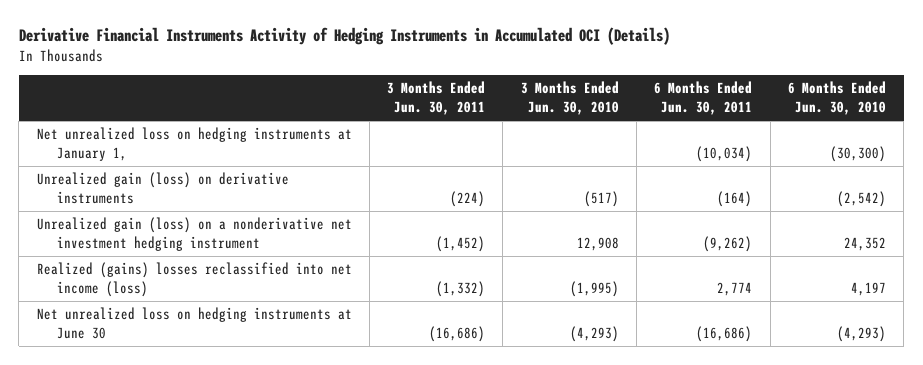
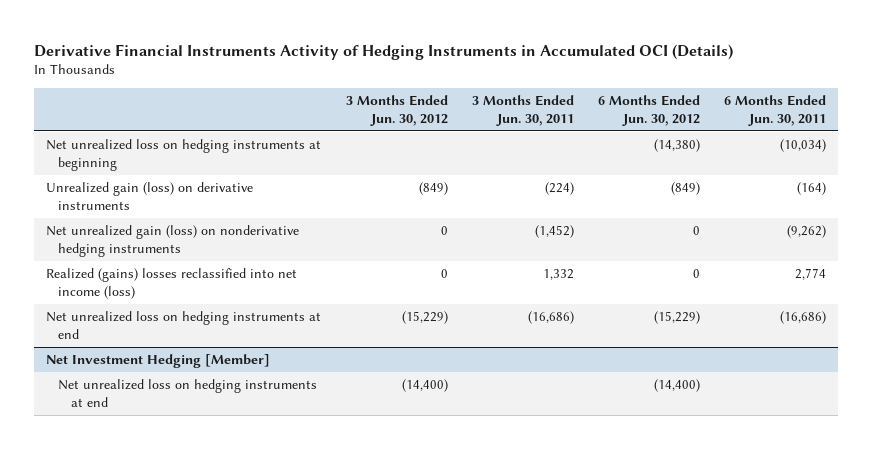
[520,81,619,115] 3 Months Ended Jun. 30, 2010 -> none
[787,81,886,115] 6 Months Ended Jun. 30, 2010 -> none
none -> [345,95,448,126] 3 Months Ended Jun. 30, 2012
none -> [597,95,700,126] 6 Months Ended Jun. 30, 2012
[36,127,352,161] Net unrealized loss on hedging instruments at January 1, -> [46,139,322,171] Net unrealized loss on hedging instruments at beginning
[36,217,352,251] Unrealized gain (loss) on a nonderivative net investment hedging instrument -> [46,225,300,257] Net unrealized gain (loss) on nonderivative hedging instruments
[436,280,486,297] (1,332) -> [542,269,574,281] 1,332
[36,307,352,339] Net unrealized loss on hedging instruments at June 30 -> [46,311,322,339] Net unrealized loss on hedging instruments at end
none -> [46,354,271,369] Net Investment Hedging [Member]
none -> [58,379,318,407] Net unrealized loss on hedging instruments at end

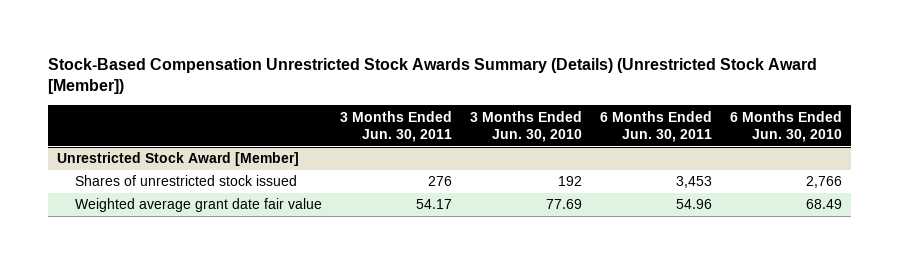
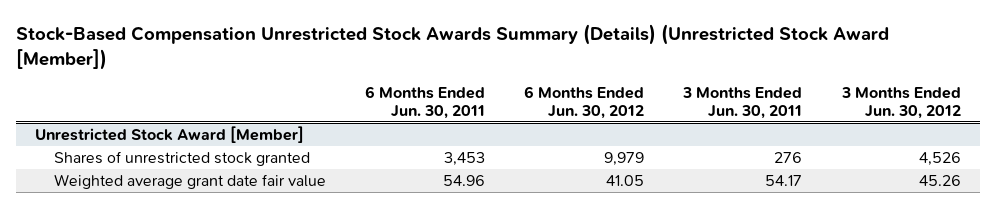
[470,110,583,143] 3 Months Ended Jun. 30, 2010 -> none
[729,110,842,143] 6 Months Ended Jun. 30, 2010 -> none
none -> [524,85,645,120] 6 Months Ended Jun. 30, 2012
none -> [840,86,961,120] 3 Months Ended Jun. 30, 2012
[75,175,298,187] Shares of unrestricted stock issued -> [54,150,311,166] Shares of unrestricted stock granted

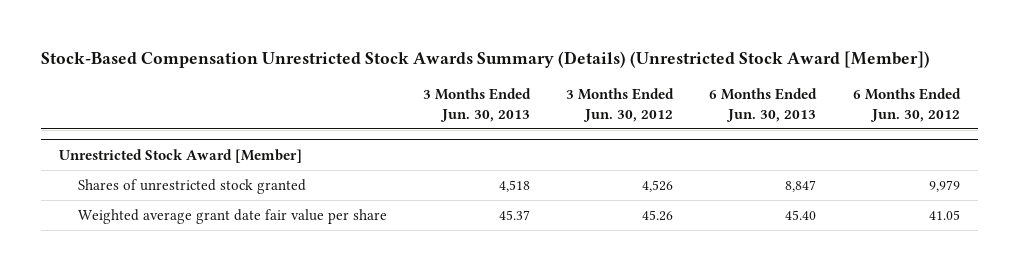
[365,85,486,120] 6 Months Ended Jun. 30, 2011 -> none
[682,86,803,120] 3 Months Ended Jun. 30, 2011 -> none
none -> [423,88,532,122] 3 Months Ended Jun. 30, 2013
none -> [709,88,818,122] 6 Months Ended Jun. 30, 2013
[54,173,327,189] Weighted average grant date fair value -> [77,208,387,224] Weighted average grant date fair value per share

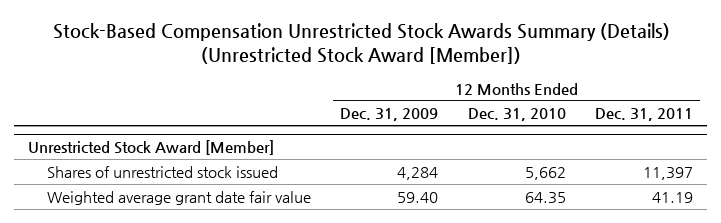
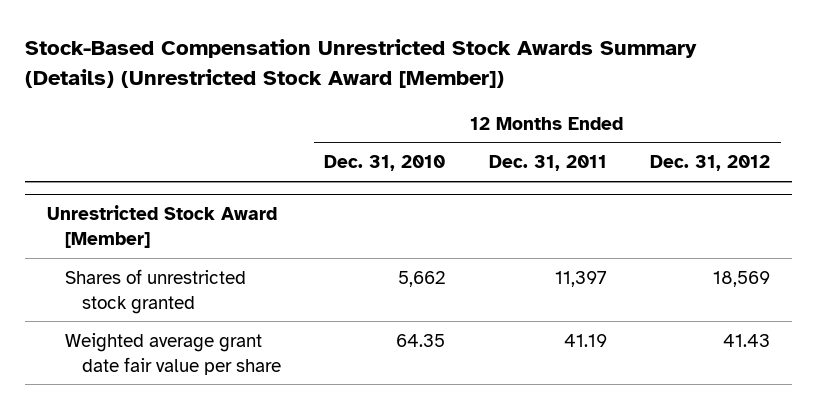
[340,108,439,122] Dec. 31, 2009 -> none
none -> [649,155,770,172] Dec. 31, 2012
[47,165,279,178] Shares of unrestricted stock issued -> [64,268,246,314] Shares of unrestricted stock granted
[47,190,312,205] Weighted average grant date fair value -> [64,332,282,375] Weighted average grant date fair value per share

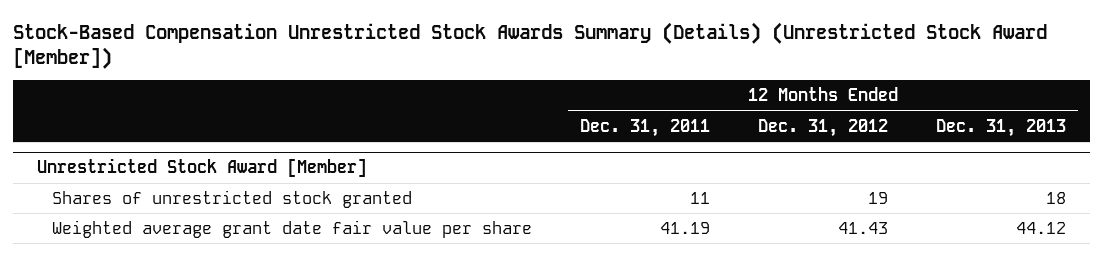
[324,155,446,172] Dec. 31, 2010 -> none
none -> [936,118,1067,137] Dec. 31, 2013
[554,270,607,287] 11,397 -> [689,191,710,204] 11
[712,270,770,287] 18,569 -> [868,191,889,204] 19

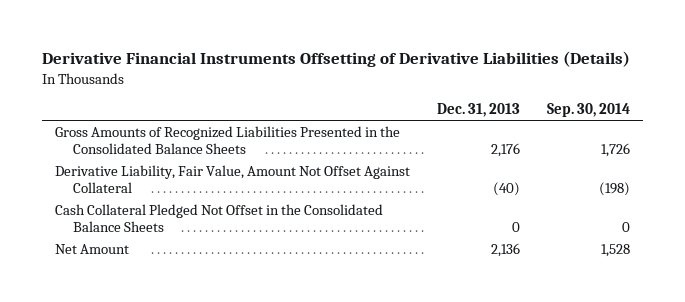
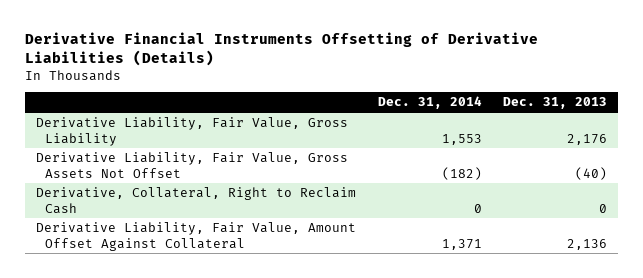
[546,103,630,118] Sep. 30, 2014 -> none
none -> [377,96,482,110] Dec. 31, 2014
[55,125,401,154] Gross Amounts of Recognized Liabilities Presented in the Consolidated Balance Sheets -> [35,117,348,146] Derivative Liability, Fair Value, Gross Liability
[55,164,411,193] Derivative Liability, Fair Value, Amount Not Offset Against Collateral -> [35,152,348,178] Derivative Liability, Fair Value, Gross Assets Not Offset
[55,203,384,232] Cash Collateral Pledged Not Offset in the Consolidated Balance Sheets -> [35,187,356,214] Derivative, Collateral, Right to Reclaim Cash
[55,243,130,254] Net Amount -> [35,222,356,251] Derivative Liability, Fair Value, Amount Offset Against Collateral

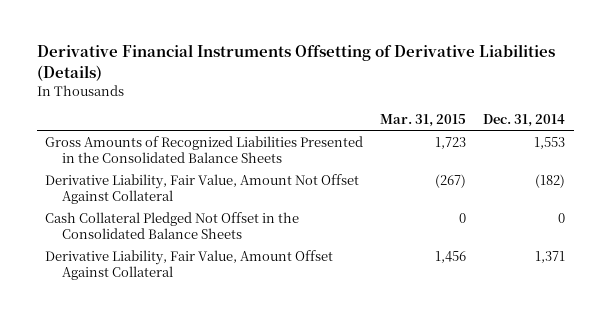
[503,97,608,110] Dec. 31, 2013 -> none
none -> [380,114,467,128] Mar. 31, 2015
[35,117,348,146] Derivative Liability, Fair Value, Gross Liability -> [45,135,364,164] Gross Amounts of Recognized Liabilities Presented in the Consolidated Balance Sheets
[35,152,348,178] Derivative Liability, Fair Value, Gross Assets Not Offset -> [45,173,360,205] Derivative Liability, Fair Value, Amount Not Offset Against Collateral
[35,187,356,214] Derivative, Collateral, Right to Reclaim Cash -> [45,211,300,240] Cash Collateral Pledged Not Offset in the Consolidated Balance Sheets

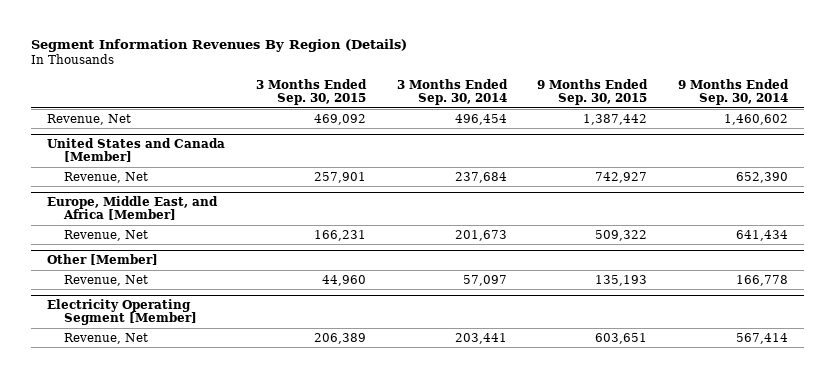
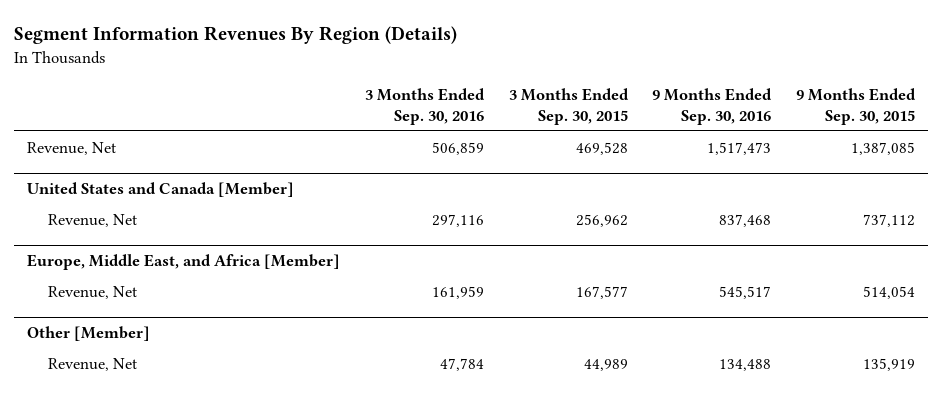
[396,79,508,106] 3 Months Ended Sep. 30, 2014 -> none
[678,79,790,106] 9 Months Ended Sep. 30, 2014 -> none
none -> [364,87,485,126] 3 Months Ended Sep. 30, 2016
none -> [652,87,773,126] 9 Months Ended Sep. 30, 2016
[313,113,366,125] 469,092 -> [575,141,628,155] 469,528
[583,113,648,125] 1,387,442 -> [851,141,916,155] 1,387,085
[313,171,366,183] 257,901 -> [575,213,628,227] 256,962
[595,171,648,183] 742,927 -> [863,213,916,227] 737,112
[313,229,366,241] 166,231 -> [575,285,628,299] 167,577
[595,229,648,241] 509,322 -> [863,285,916,299] 514,054
[46,299,197,326] Electricity Operating Segment [Member] -> none
[63,332,148,344] Revenue, Net -> none
[321,274,366,286] 44,960 -> [583,358,628,371] 44,989
[595,274,648,286] 135,193 -> [863,357,916,371] 135,919

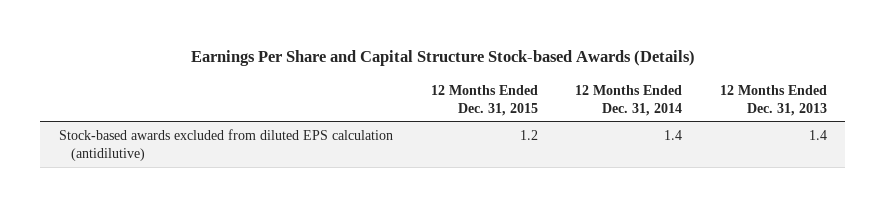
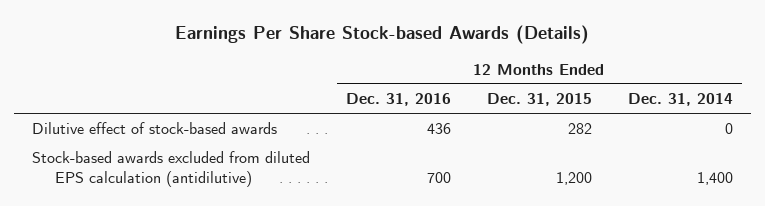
[190,50,695,67] Earnings Per Share and Capital Structure Stock-based Awards (Details) -> [175,24,590,44] Earnings Per Share Stock-based Awards (Details)
[719,84,827,116] 12 Months Ended Dec. 31, 2013 -> none
none -> [346,92,452,106] Dec. 31, 2016
none -> [32,122,278,135] Dilutive effect of stock-based awards
[519,129,538,140] 1.2 -> [555,172,592,186] 1,200
[664,129,683,140] 1.4 -> [696,172,733,186] 1,400

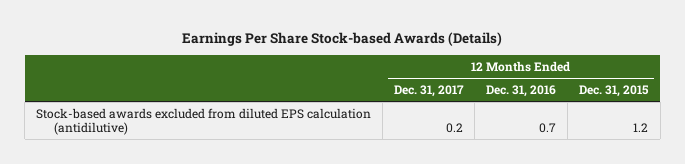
[627,92,733,106] Dec. 31, 2014 -> none
none -> [394,84,465,97] Dec. 31, 2017
[32,122,278,135] Dilutive effect of stock-based awards -> none
[427,172,452,184] 700 -> [539,122,557,133] 0.7
[555,172,592,186] 1,200 -> [633,122,649,132] 1.2

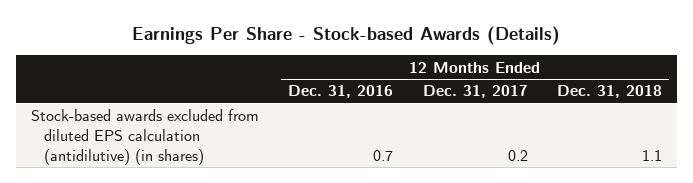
[182,31,503,46] Earnings Per Share Stock-based Awards (Details) -> [132,26,561,46] Earnings Per Share - Stock-based Awards (Details)
[579,84,650,97] Dec. 31, 2015 -> none
none -> [556,85,662,99] Dec. 31, 2018
[36,107,372,135] Stock-based awards excluded from diluted EPS calculation (antidilutive) -> [30,109,259,165] Stock-based awards excluded from diluted EPS calculation (antidilutive) (in shares)

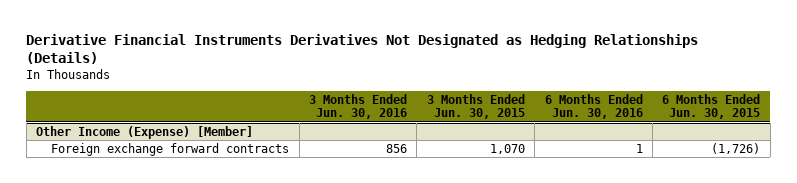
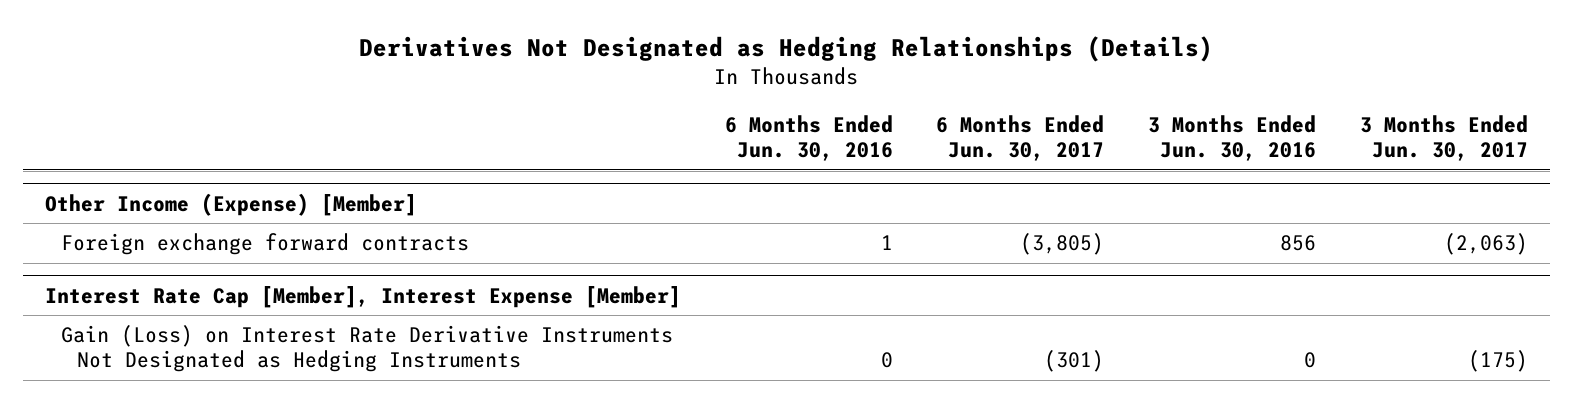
[26,33,699,64] Derivative Financial Instruments Derivatives Not Designated as Hedging Relationships (Details) -> [359,35,1214,62] Derivatives Not Designated as Hedging Relationships (Details)
[426,93,525,120] 3 Months Ended Jun. 30, 2015 -> none
[662,93,761,120] 6 Months Ended Jun. 30, 2015 -> none
none -> [936,115,1105,162] 6 Months Ended Jun. 30, 2017
none -> [1359,115,1528,162] 3 Months Ended Jun. 30, 2017
none -> [44,285,681,308] Interest Rate Cap [Member], Interest Expense [Member]
none -> [60,325,673,373] Gain (Loss) on Interest Rate Derivative Instruments Not Designated as Hedging Instruments

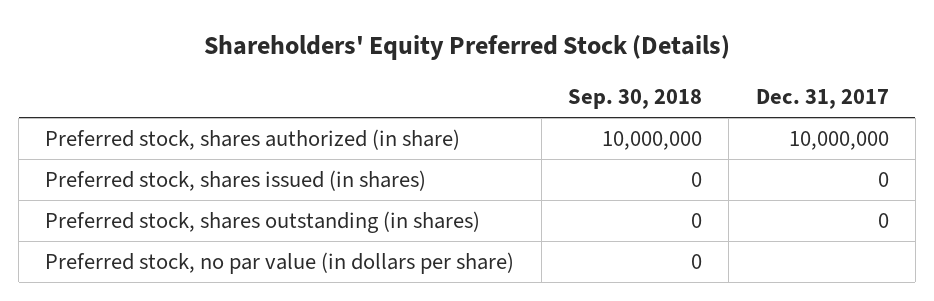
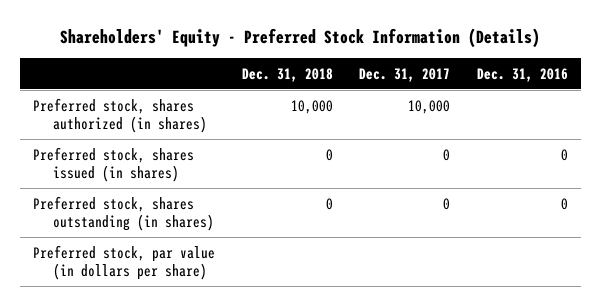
[204,34,731,60] Shareholders' Equity Preferred Stock (Details) -> [60,28,541,49] Shareholders' Equity - Preferred Stock Information (Details)
[568,89,703,110] Sep. 30, 2018 -> none
none -> [241,67,333,82] Dec. 31, 2018
none -> [476,67,568,82] Dec. 31, 2016
[45,129,461,151] Preferred stock, shares authorized (in share) -> [33,97,208,134] Preferred stock, shares authorized (in shares)
[788,131,889,151] 10,000,000 -> [408,99,451,114] 10,000
[45,252,515,275] Preferred stock, no par value (in dollars per share) -> [33,244,216,281] Preferred stock, par value (in dollars per share)

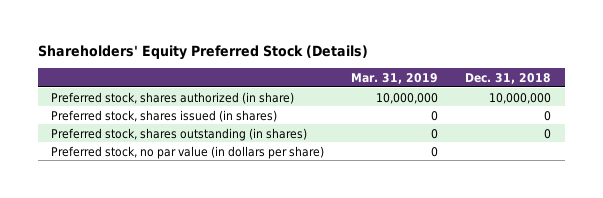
[60,28,541,49] Shareholders' Equity - Preferred Stock Information (Details) -> [37,45,368,61] Shareholders' Equity Preferred Stock (Details)
[359,67,451,82] Dec. 31, 2017 -> none
[476,67,568,82] Dec. 31, 2016 -> none
none -> [351,72,439,84] Mar. 31, 2019
[33,97,208,134] Preferred stock, shares authorized (in shares) -> [51,91,295,104] Preferred stock, shares authorized (in share)
[290,99,333,114] 10,000 -> [489,92,552,104] 10,000,000
[33,244,216,281] Preferred stock, par value (in dollars per share) -> [51,145,325,159] Preferred stock, no par value (in dollars per share)

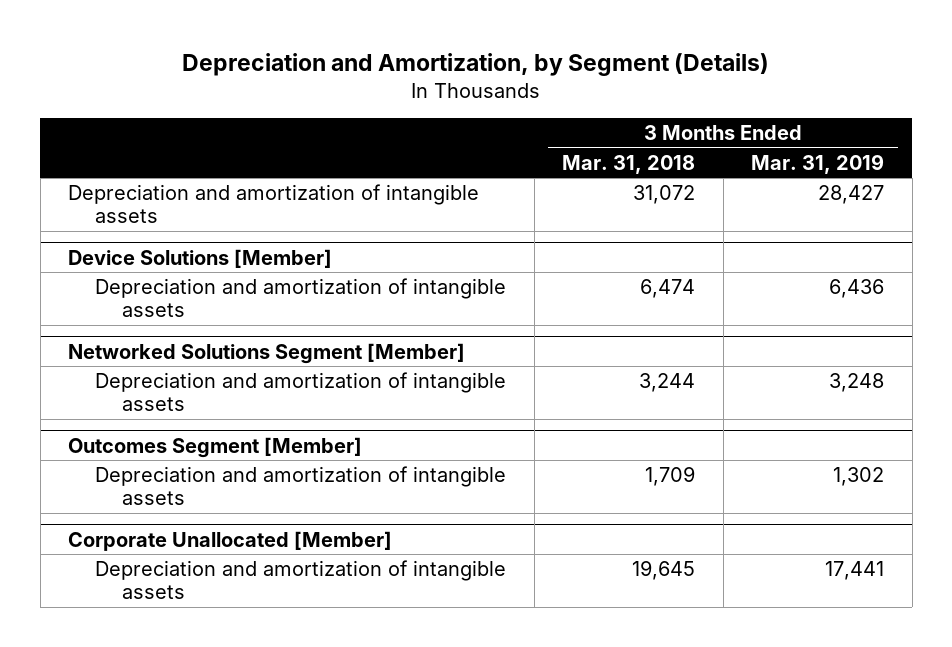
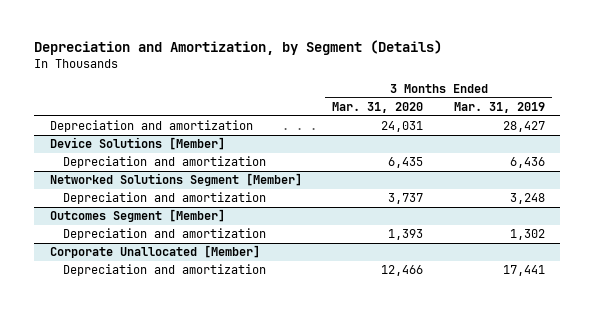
[562,154,696,174] Mar. 31, 2018 -> none
none -> [332,102,424,114] Mar. 31, 2020
[68,183,480,224] Depreciation and amortization of intangible assets -> [49,120,253,133] Depreciation and amortization
[95,277,507,318] Depreciation and amortization of intangible assets -> [62,156,266,169] Depreciation and amortization
[95,371,507,412] Depreciation and amortization of intangible assets -> [62,192,266,205] Depreciation and amortization
[95,465,507,506] Depreciation and amortization of intangible assets -> [62,228,266,241] Depreciation and amortization
[95,559,507,600] Depreciation and amortization of intangible assets -> [62,264,266,277] Depreciation and amortization

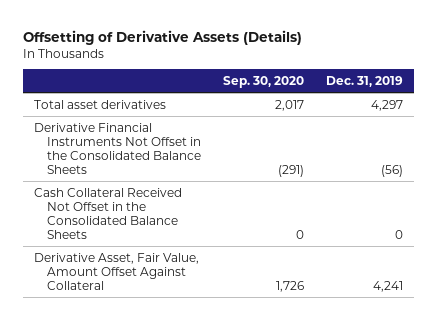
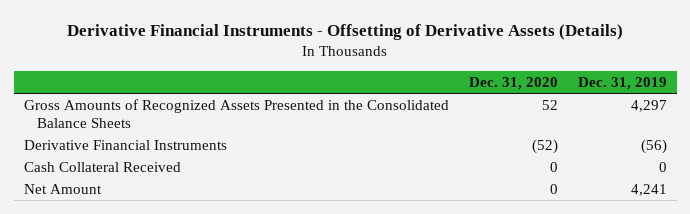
[23,29,303,45] Offsetting of Derivative Assets (Details) -> [67,24,624,41] Derivative Financial Instruments - Offsetting of Derivative Assets (Details)
[222,75,304,88] Sep. 30, 2020 -> none
none -> [468,77,558,91] Dec. 31, 2020
[34,122,201,175] Derivative Financial Instruments Not Offset in the Consolidated Balance Sheets -> none
[34,99,167,109] Total asset derivatives -> [23,98,449,129] Gross Amounts of Recognized Assets Presented in the Consolidated Balance Sheets
none -> [23,139,227,150] Derivative Financial Instruments
[34,187,183,240] Cash Collateral Received Not Offset in the Consolidated Balance Sheets -> [23,161,181,172] Cash Collateral Received
[34,252,200,290] Derivative Asset, Fair Value, Amount Offset Against Collateral -> [23,183,102,194] Net Amount

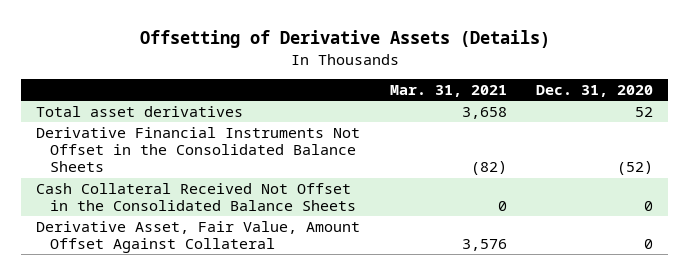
[67,24,624,41] Derivative Financial Instruments - Offsetting of Derivative Assets (Details) -> [139,30,550,49] Offsetting of Derivative Assets (Details)
[577,77,667,91] Dec. 31, 2019 -> none
none -> [389,85,507,98] Mar. 31, 2021
[23,139,227,150] Derivative Financial Instruments -> none
[23,98,449,129] Gross Amounts of Recognized Assets Presented in the Consolidated Balance Sheets -> [36,105,244,117] Total asset derivatives
none -> [36,126,361,173] Derivative Financial Instruments Not Offset in the Consolidated Balance Sheets
[23,161,181,172] Cash Collateral Received -> [36,182,356,212] Cash Collateral Received Not Offset in the Consolidated Balance Sheets
[23,183,102,194] Net Amount -> [36,220,361,254] Derivative Asset, Fair Value, Amount Offset Against Collateral

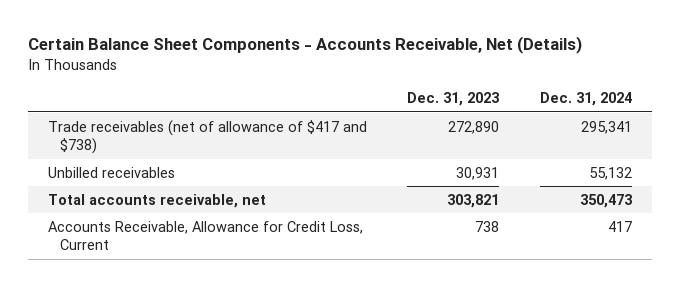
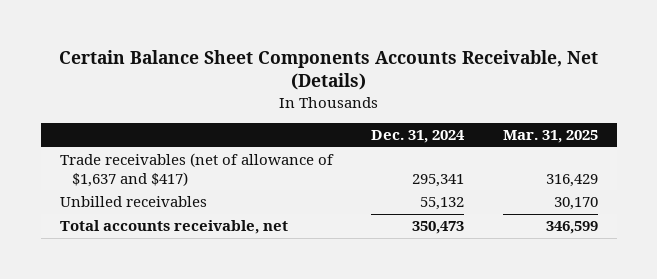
[28,36,583,55] Certain Balance Sheet Components - Accounts Receivable, Net (Details) -> [58,50,598,91] Certain Balance Sheet Components Accounts Receivable, Net (Details)
[407,91,500,106] Dec. 31, 2023 -> none
none -> [502,130,598,144] Mar. 31, 2025
[48,119,368,155] Trade receivables (net of allowance of $417 and $738) -> [59,153,334,187] Trade receivables (net of allowance of $1,637 and $417)
[48,220,364,251] Accounts Receivable, Allowance for Credit Loss, Current -> none

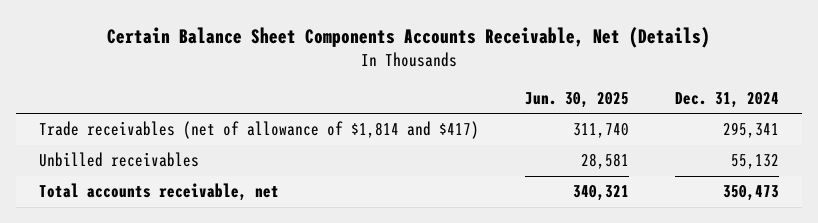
[502,130,598,144] Mar. 31, 2025 -> none
none -> [525,91,630,108] Jun. 30, 2025
[59,153,334,187] Trade receivables (net of allowance of $1,637 and $417) -> [39,121,480,140] Trade receivables (net of allowance of $1,814 and $417)

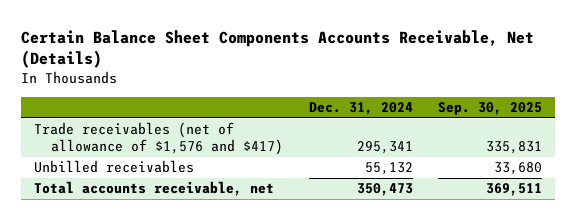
[525,91,630,108] Jun. 30, 2025 -> none
none -> [438,102,543,116] Sep. 30, 2025
[39,121,480,140] Trade receivables (net of allowance of $1,814 and $417) -> [34,122,283,155] Trade receivables (net of allowance of $1,576 and $417)

